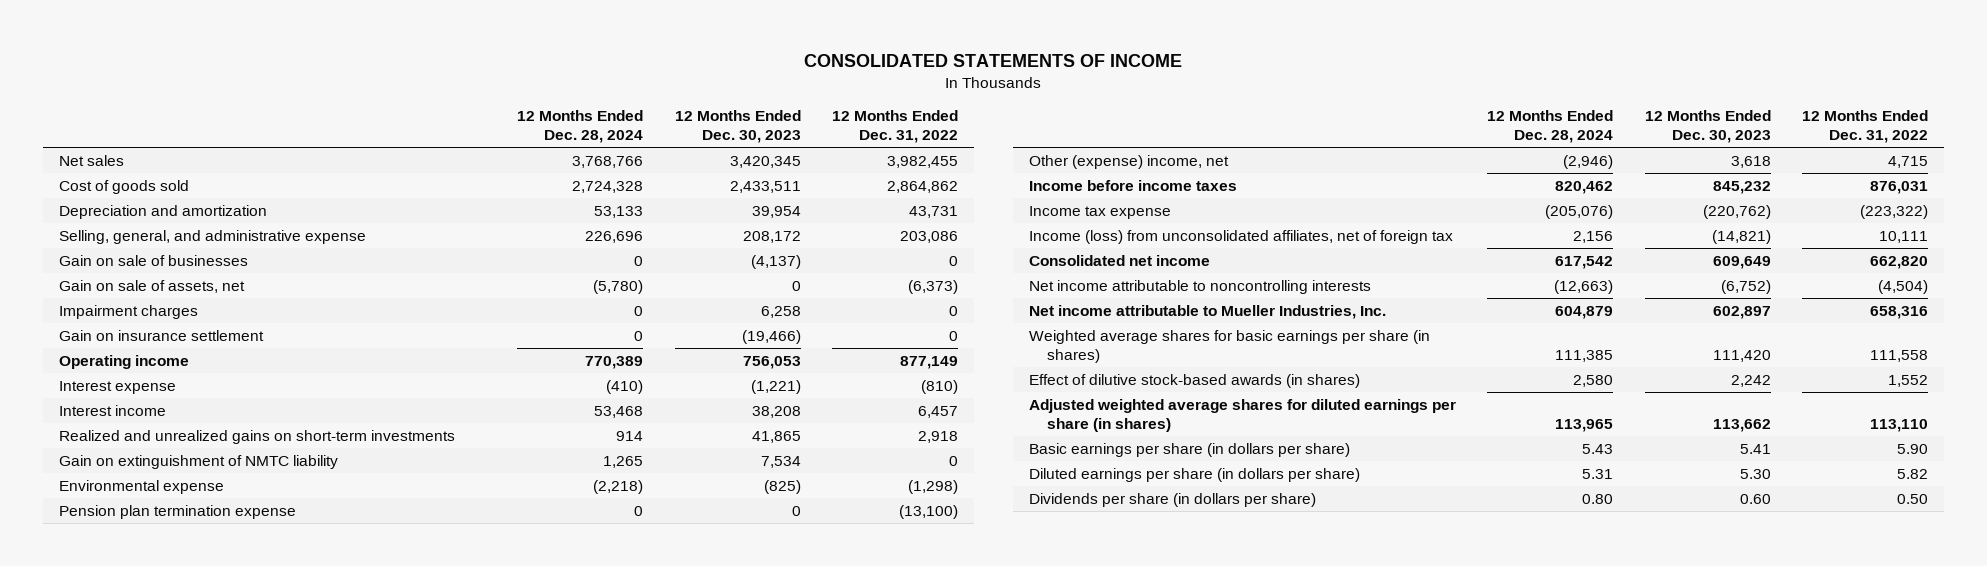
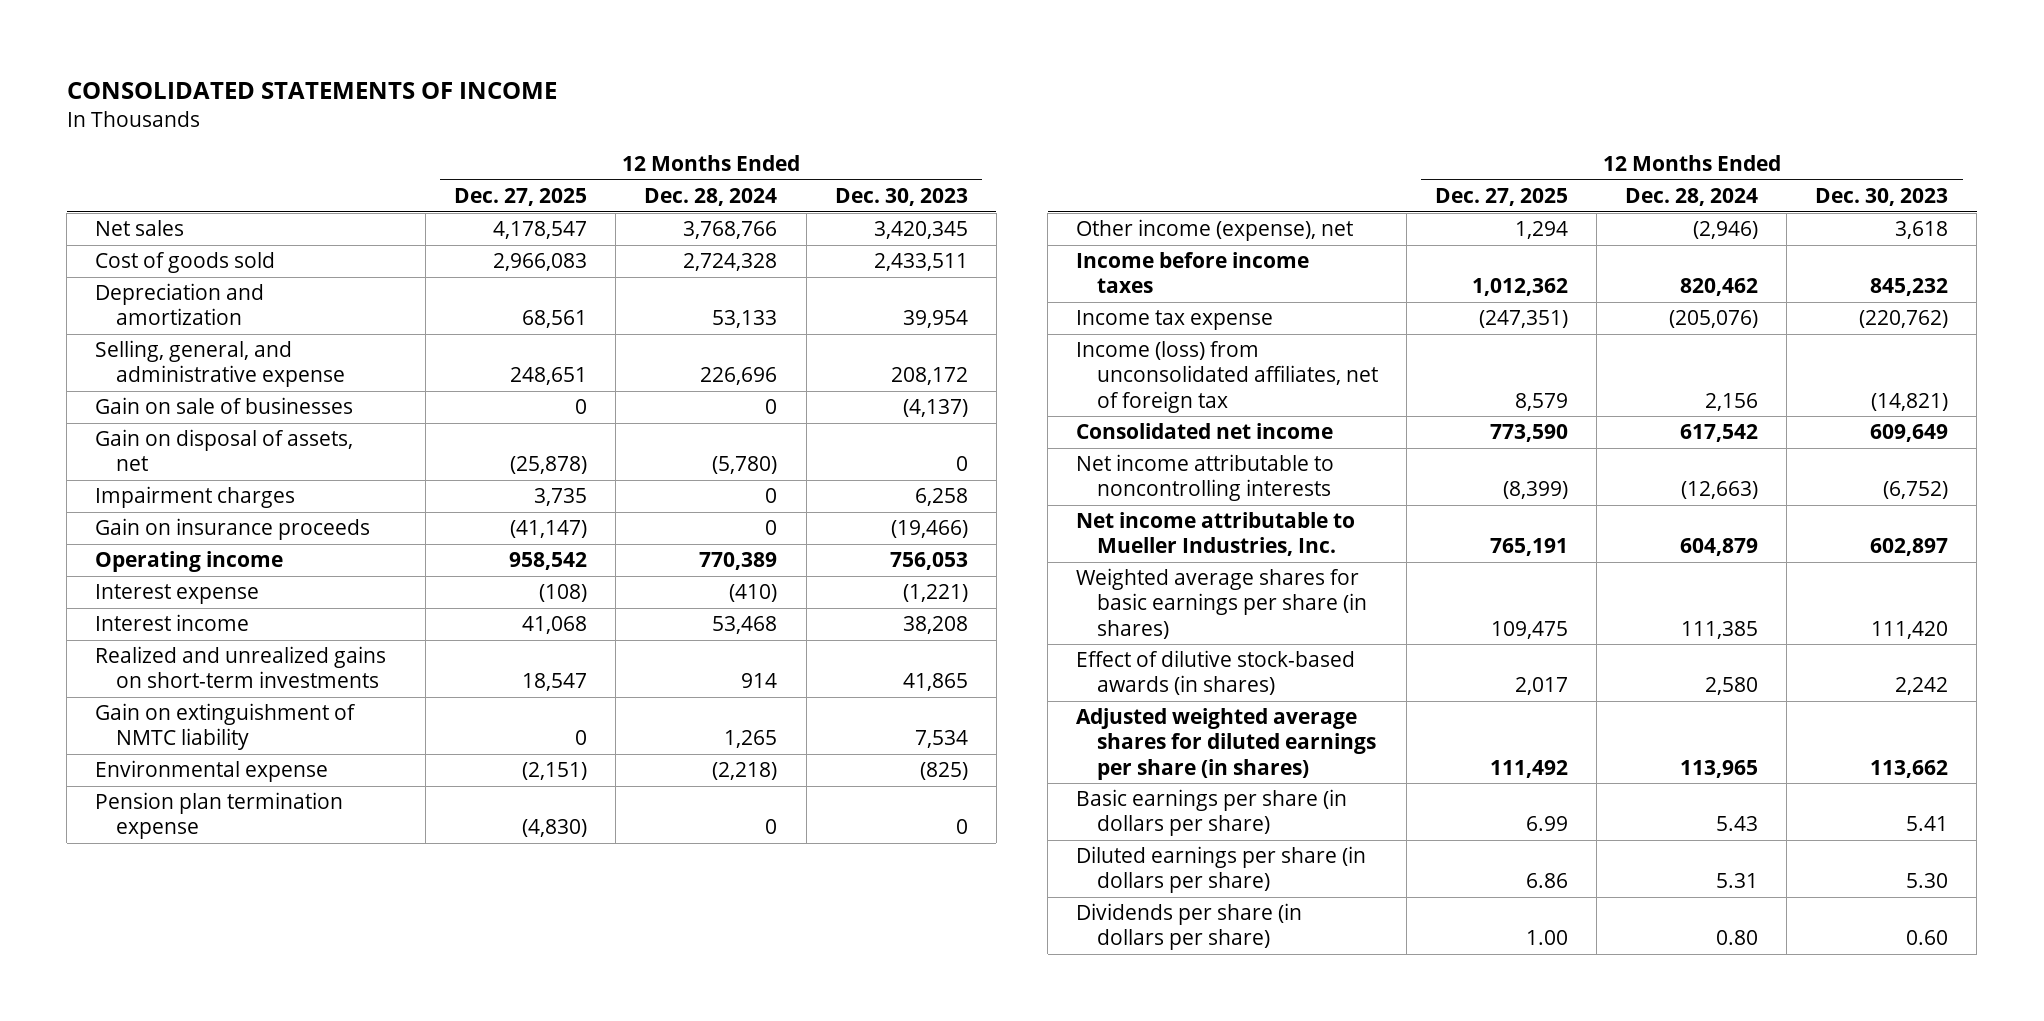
[832,110,959,144] 12 Months Ended Dec. 31, 2022 -> none
none -> [454,187,588,206] Dec. 27, 2025
[58,279,245,293] Gain on sale of assets, net -> [95,429,354,472] Gain on disposal of assets, net
[58,329,264,341] Gain on insurance settlement -> [95,518,371,541] Gain on insurance proceeds
[1028,154,1229,169] Other (expense) income, net -> [1076,219,1354,242] Other income (expense), net

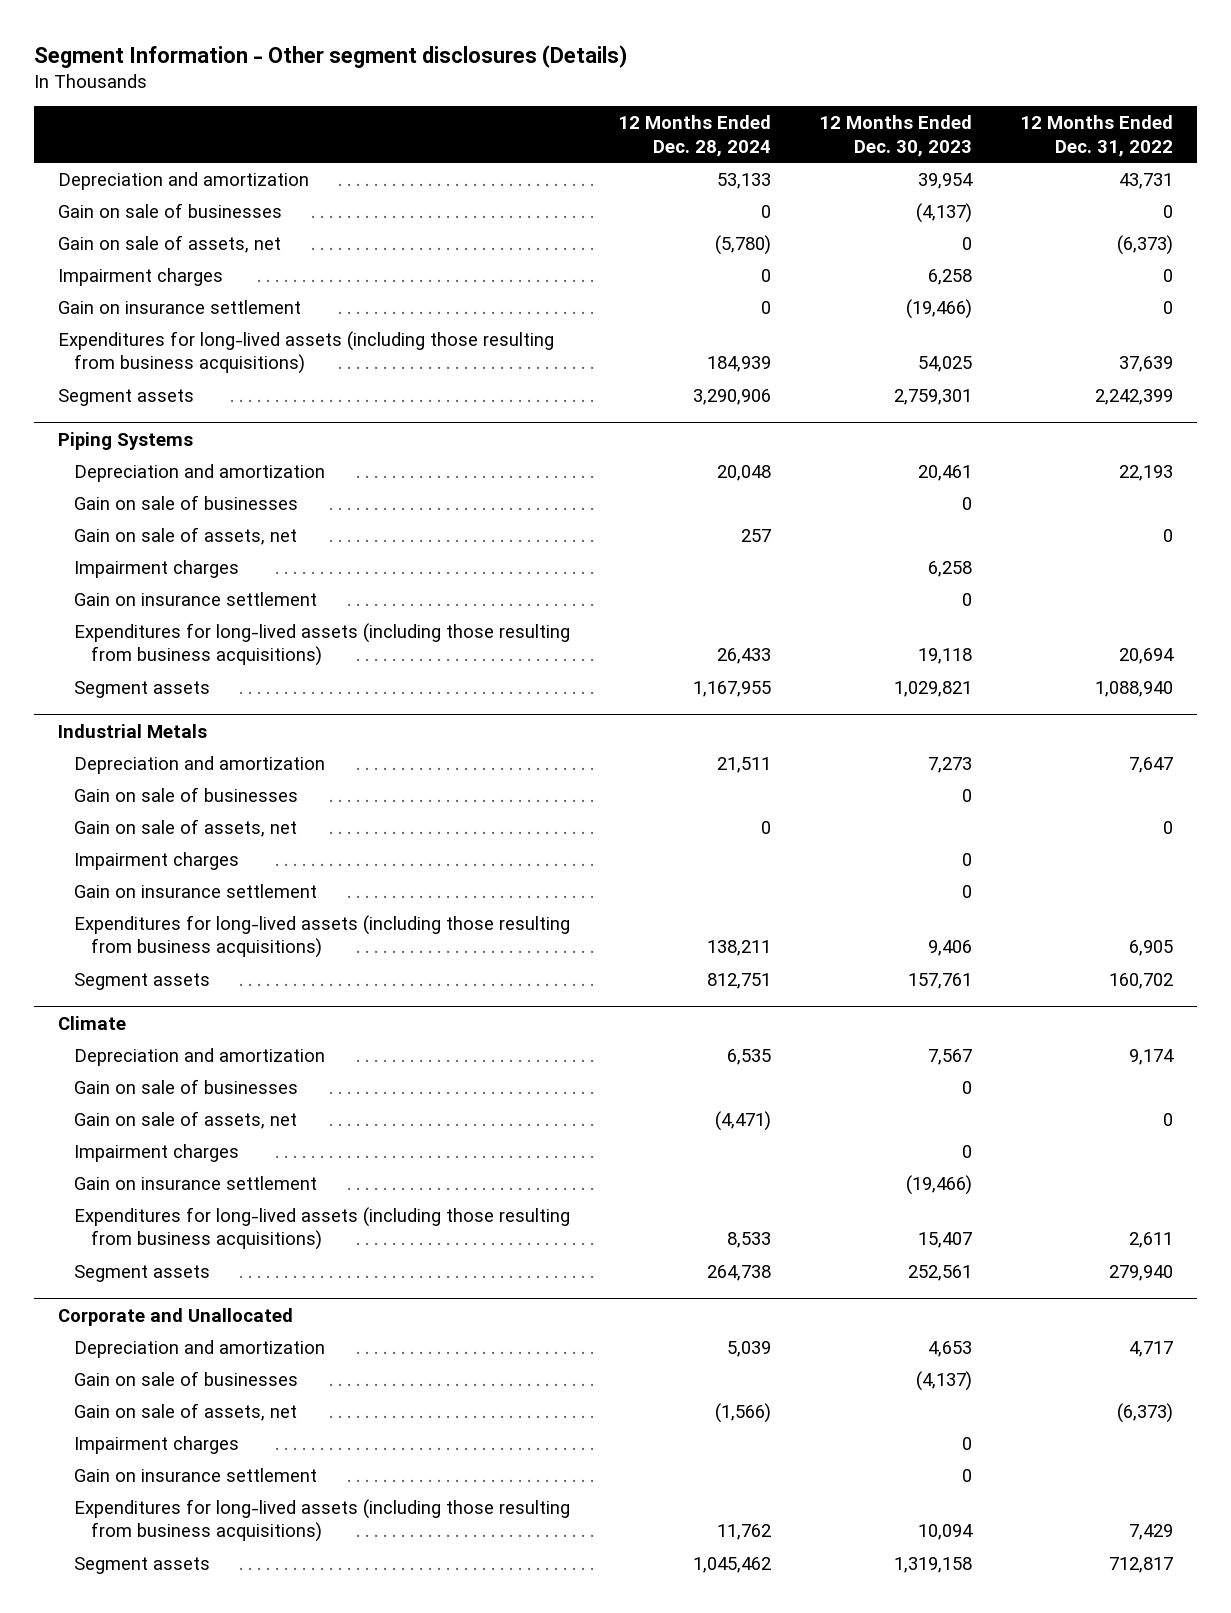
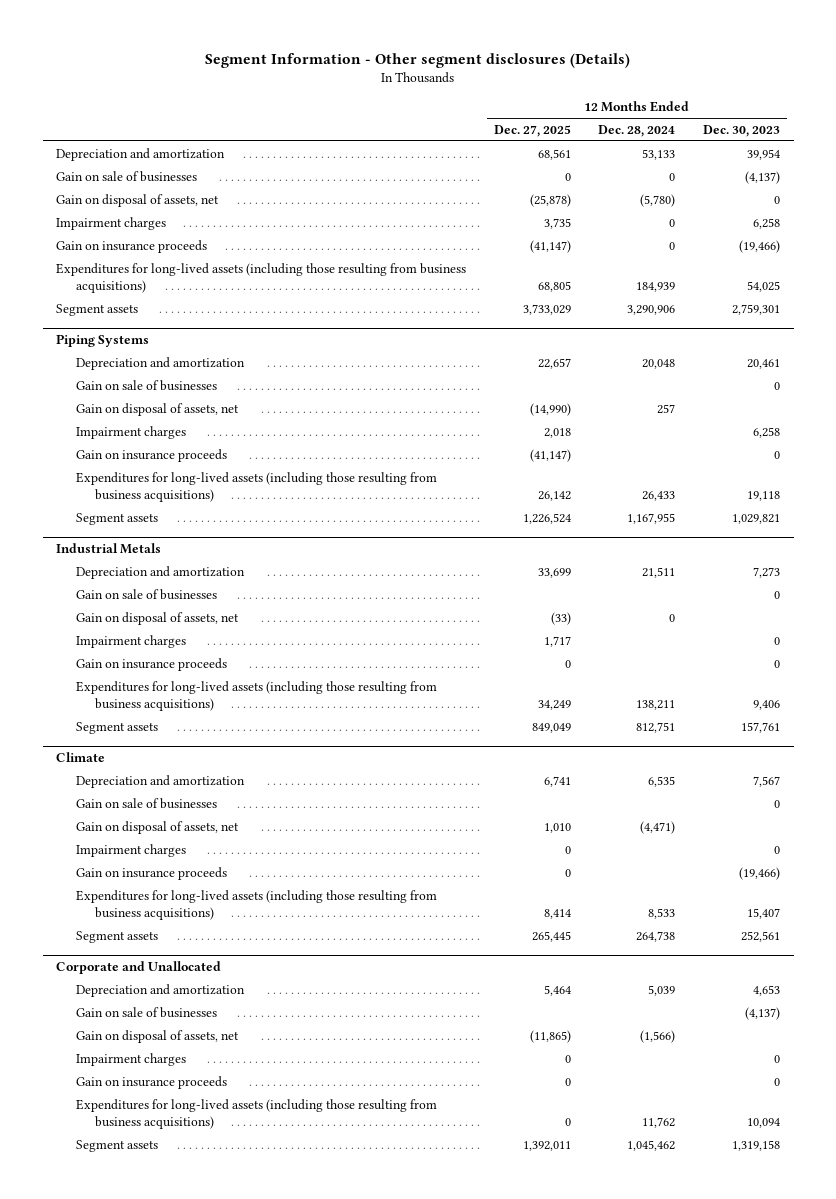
[1020,114,1174,157] 12 Months Ended Dec. 31, 2022 -> none
none -> [493,124,571,137] Dec. 27, 2025
[57,234,281,253] Gain on sale of assets, net -> [56,193,220,207] Gain on disposal of assets, net
[57,299,301,314] Gain on insurance settlement -> [56,239,208,253] Gain on insurance proceeds
[74,526,298,545] Gain on sale of assets, net -> [75,402,239,416] Gain on disposal of assets, net
[74,591,318,606] Gain on insurance settlement -> [75,448,227,462] Gain on insurance proceeds
[74,818,298,837] Gain on sale of assets, net -> [75,611,239,625] Gain on disposal of assets, net
[74,883,318,898] Gain on insurance settlement -> [75,657,227,671] Gain on insurance proceeds
[74,1110,298,1129] Gain on sale of assets, net -> [75,820,239,834] Gain on disposal of assets, net
[74,1175,318,1190] Gain on insurance settlement -> [75,866,227,880] Gain on insurance proceeds
[74,1402,298,1421] Gain on sale of assets, net -> [75,1029,239,1043] Gain on disposal of assets, net
[74,1467,318,1482] Gain on insurance settlement -> [75,1075,227,1089] Gain on insurance proceeds

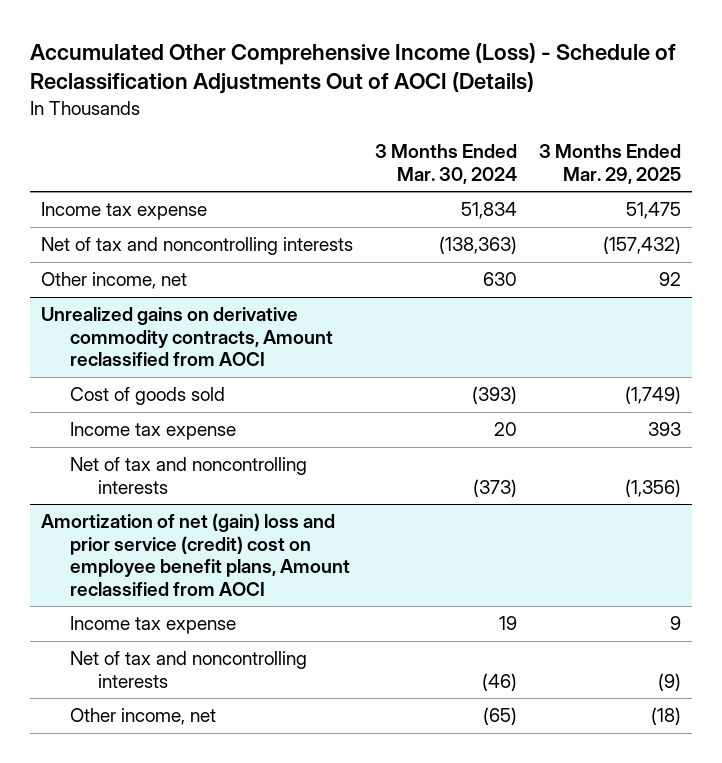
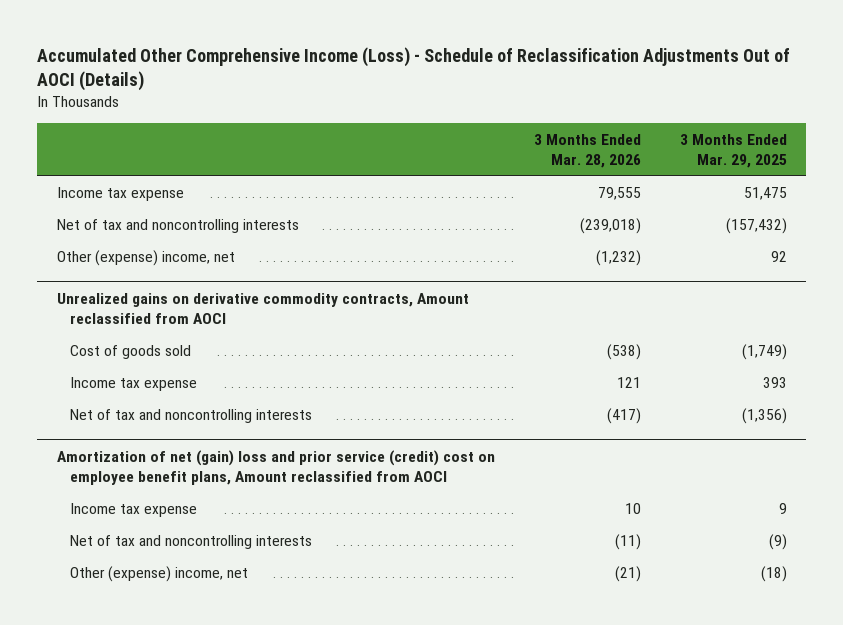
[375,144,518,184] 3 Months Ended Mar. 30, 2024 -> none
none -> [533,133,641,168] 3 Months Ended Mar. 28, 2026
[41,272,188,290] Other income, net -> [56,249,235,266] Other (expense) income, net
[69,708,216,726] Other income, net -> [69,565,248,582] Other (expense) income, net

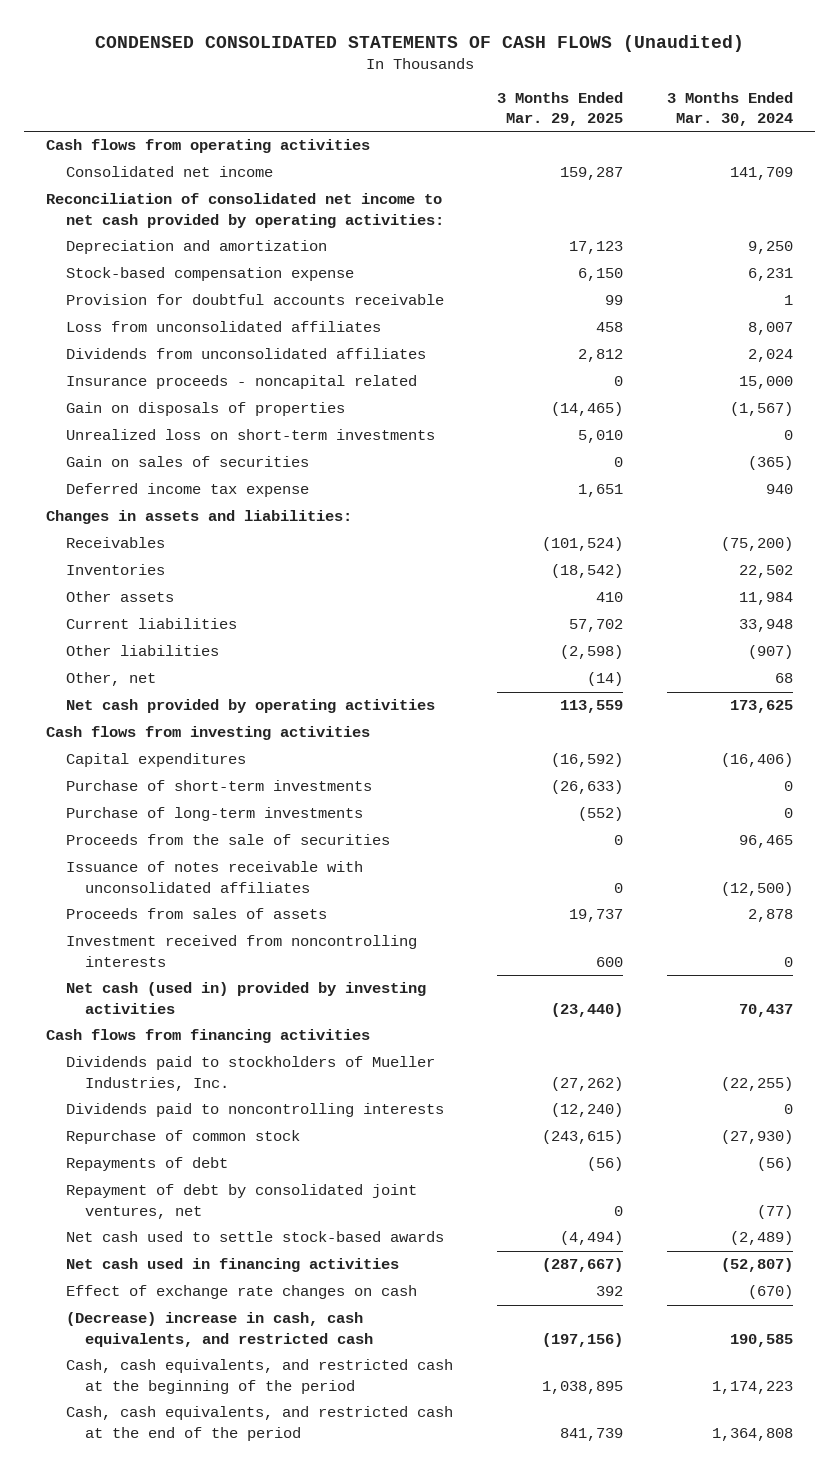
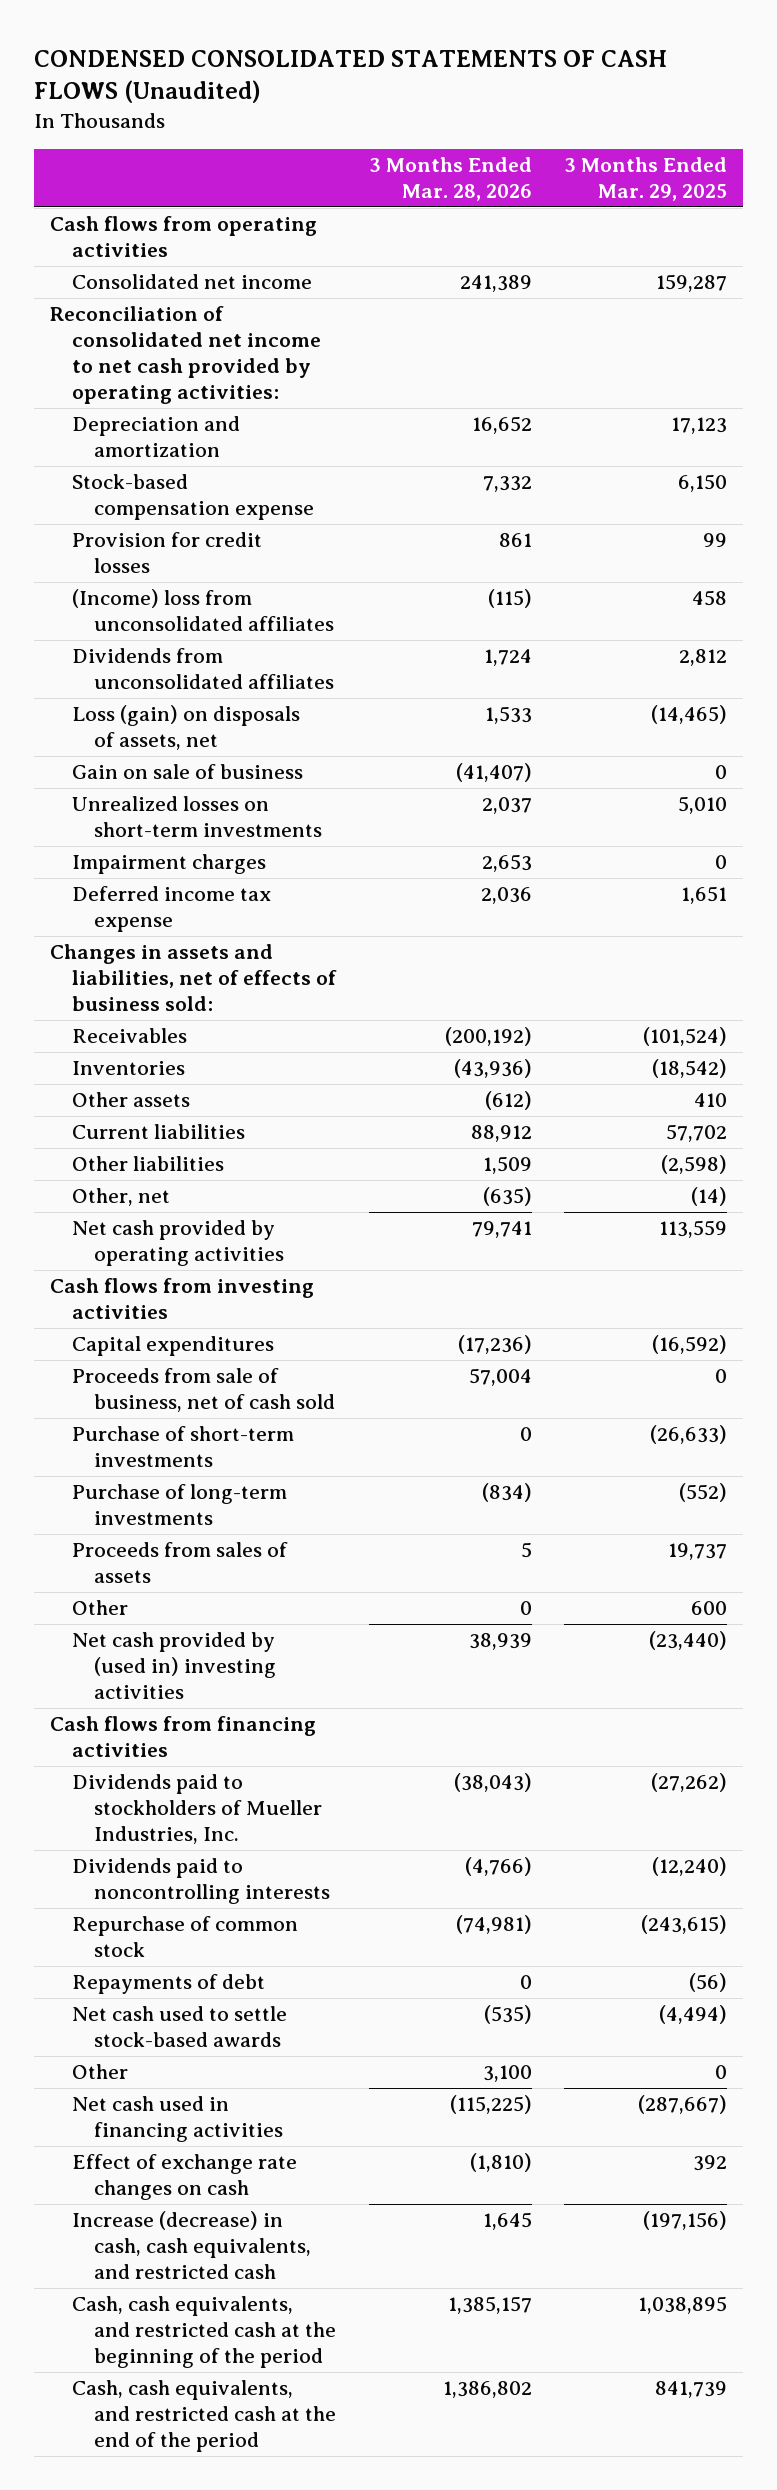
[667,91,794,126] 3 Months Ended Mar. 30, 2024 -> none
none -> [368,156,532,201] 3 Months Ended Mar. 28, 2026
[65,294,444,306] Provision for doubtful accounts receivable -> [72,532,263,574] Provision for credit losses
[65,321,381,333] Loss from unconsolidated affiliates -> [72,589,335,632] (Income) loss from unconsolidated affiliates
[65,375,417,390] Insurance proceeds - noncapital related -> none
[65,456,309,468] Gain on sales of securities -> none
[65,402,345,417] Gain on disposals of properties -> [72,705,301,751] Loss (gain) on disposals of assets, net
none -> [72,764,304,780] Gain on sale of business
[65,429,435,441] Unrealized loss on short-term investments -> [72,796,323,838] Unrealized losses on short-term investments
none -> [72,854,267,875] Impairment charges
[45,510,352,525] Changes in assets and liabilities: -> [50,944,338,1012] Changes in assets and liabilities, net of effects of business sold:
none -> [72,1368,336,1413] Proceeds from sale of business, net of cash sold
[65,834,390,846] Proceeds from the sale of securities -> none
[65,861,363,893] Issuance of notes receivable with unconsolidated affiliates -> none
[65,935,417,967] Investment received from noncontrolling interests -> none
none -> [72,1600,129,1616] Other
[65,982,426,1014] Net cash (used in) provided by investing activities -> [72,1632,277,1700] Net cash provided by (used in) investing activities
[65,1184,417,1219] Repayment of debt by consolidated joint ventures, net -> none
none -> [72,2064,129,2080] Other
[65,1312,374,1347] (Decrease) increase in cash, cash equivalents, and restricted cash -> [72,2211,312,2280] Increase (decrease) in cash, cash equivalents, and restricted cash

